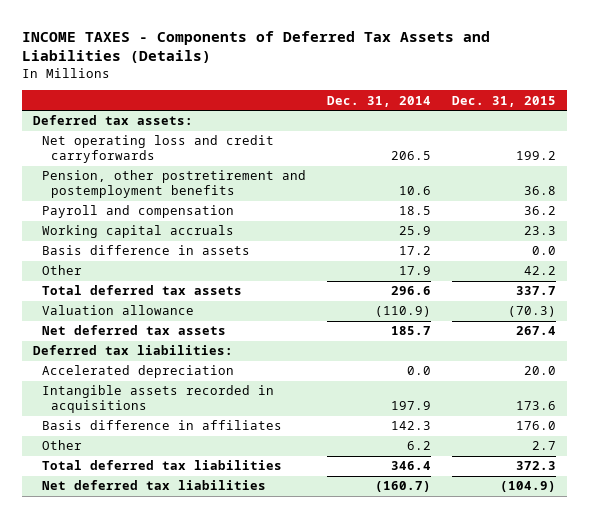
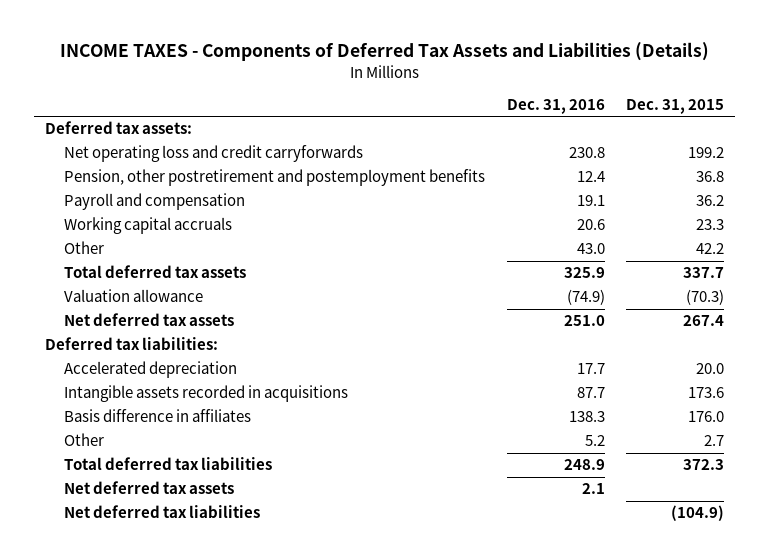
[327,95,432,107] Dec. 31, 2014 -> none
none -> [506,98,605,114] Dec. 31, 2016
[41,245,250,256] Basis difference in assets -> none
none -> [64,481,235,495] Net deferred tax assets

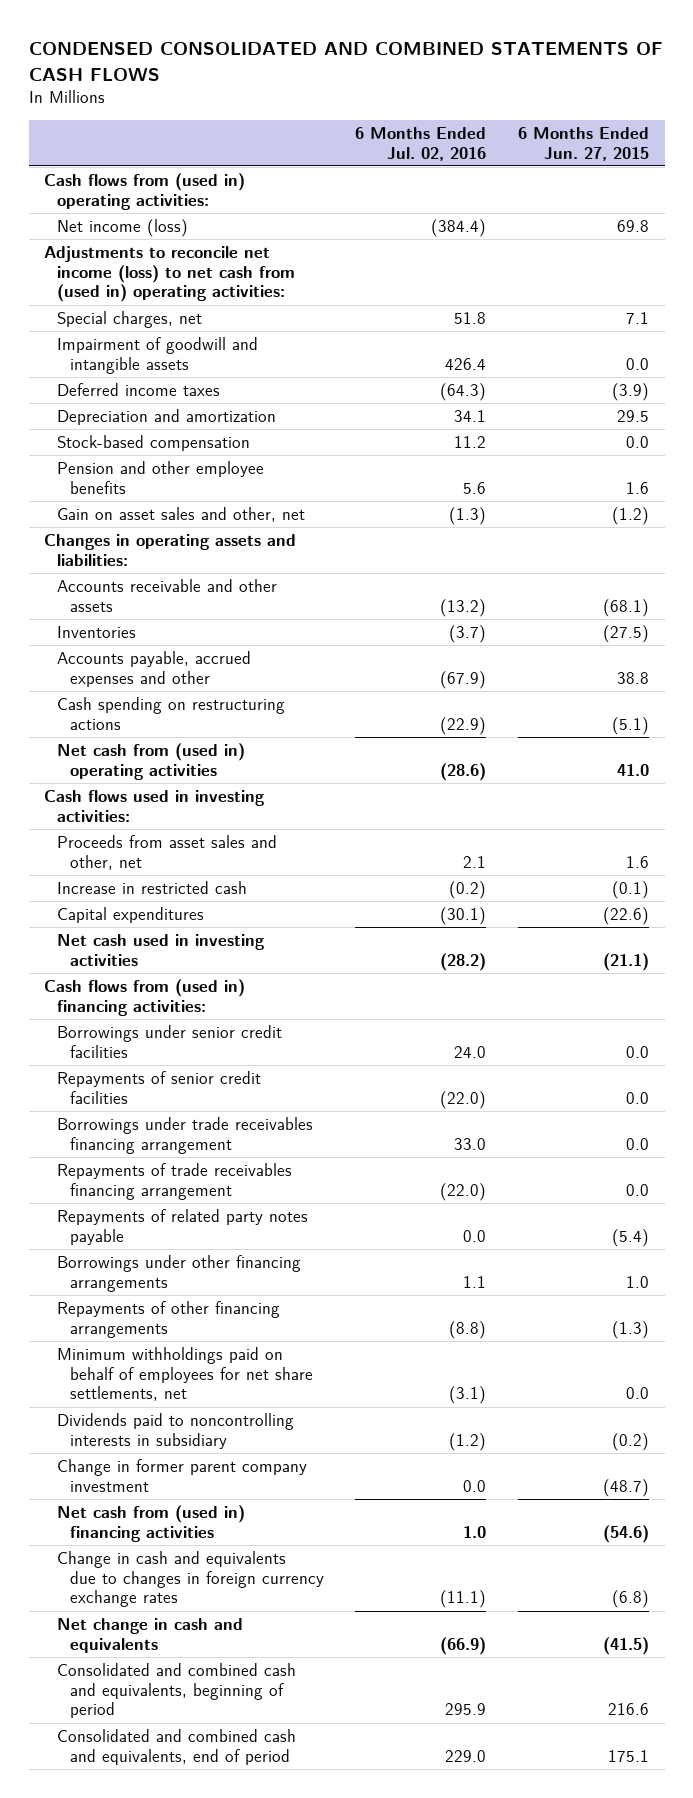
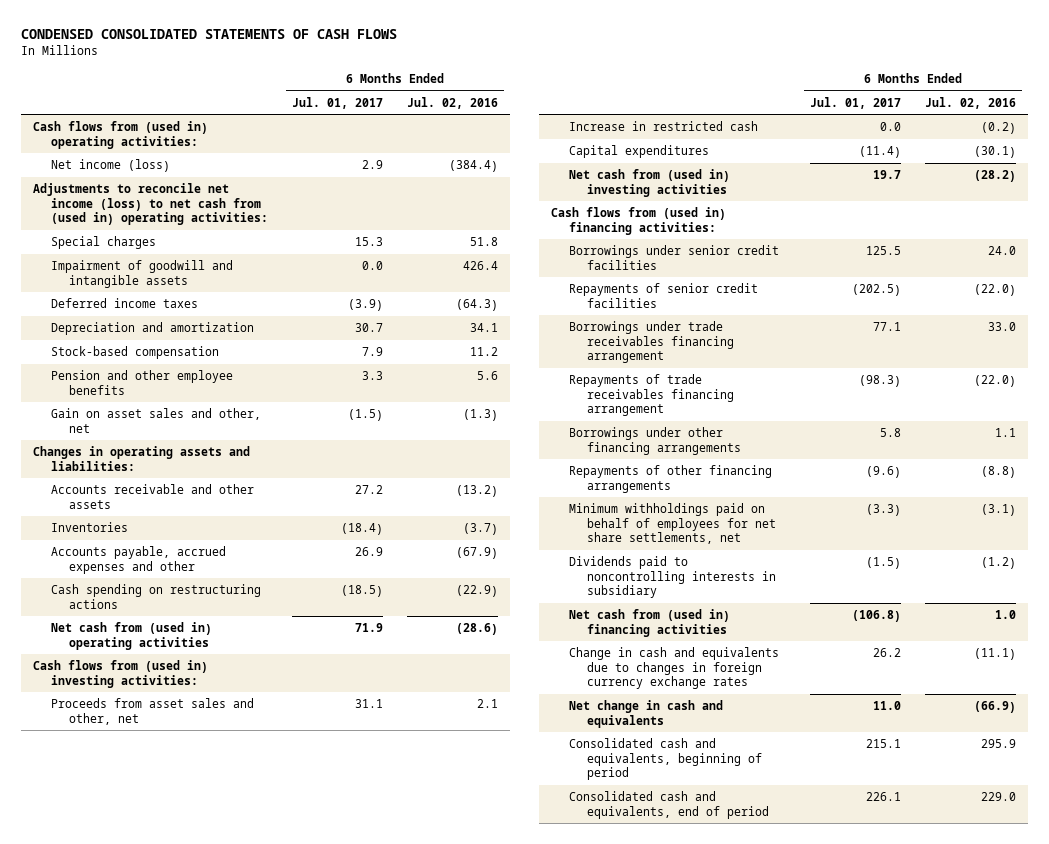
[28,41,663,81] CONDENSED CONSOLIDATED AND COMBINED STATEMENTS OF CASH FLOWS -> [21,29,398,40] CONDENSED CONSOLIDATED STATEMENTS OF CASH FLOWS
[518,126,650,161] 6 Months Ended Jun. 27, 2015 -> none
none -> [291,96,383,109] Jul. 01, 2017
[57,311,203,329] Special charges, net -> [50,236,156,250] Special charges
[44,790,266,822] Cash flows used in investing activities: -> [33,660,209,688] Cash flows from (used in) investing activities:
[57,934,266,966] Net cash used in investing activities -> [568,169,730,197] Net cash from (used in) investing activities
[57,1209,309,1245] Repayments of related party notes payable -> none
[57,1459,308,1492] Change in former parent company investment -> none
[57,1663,297,1719] Consolidated and combined cash and equivalents, beginning of period -> [568,738,762,781] Consolidated cash and equivalents, beginning of period
[57,1729,297,1765] Consolidated and combined cash and equivalents, end of period -> [568,791,769,819] Consolidated cash and equivalents, end of period

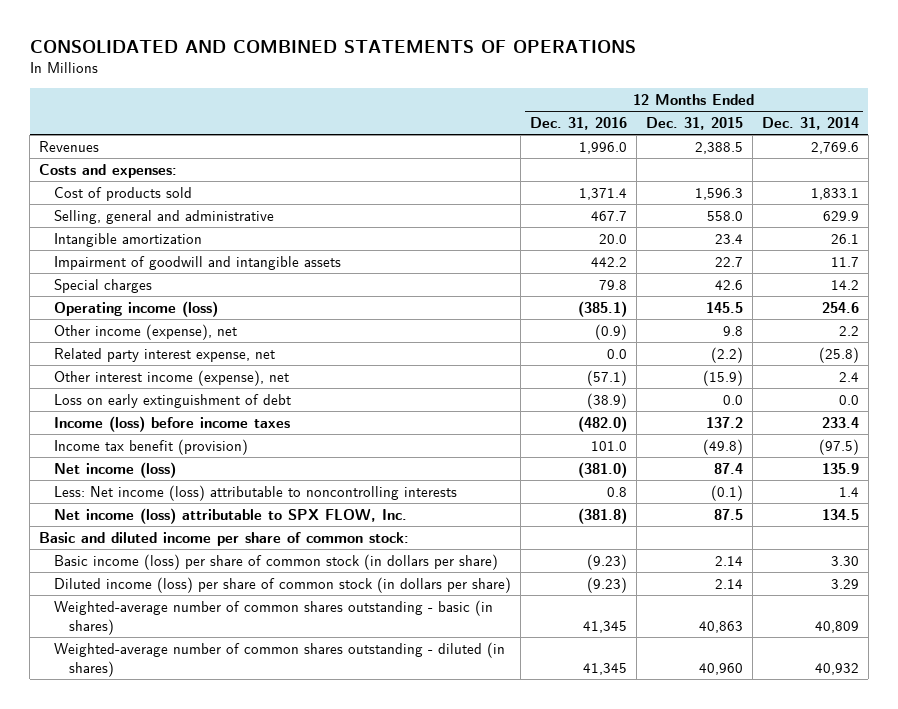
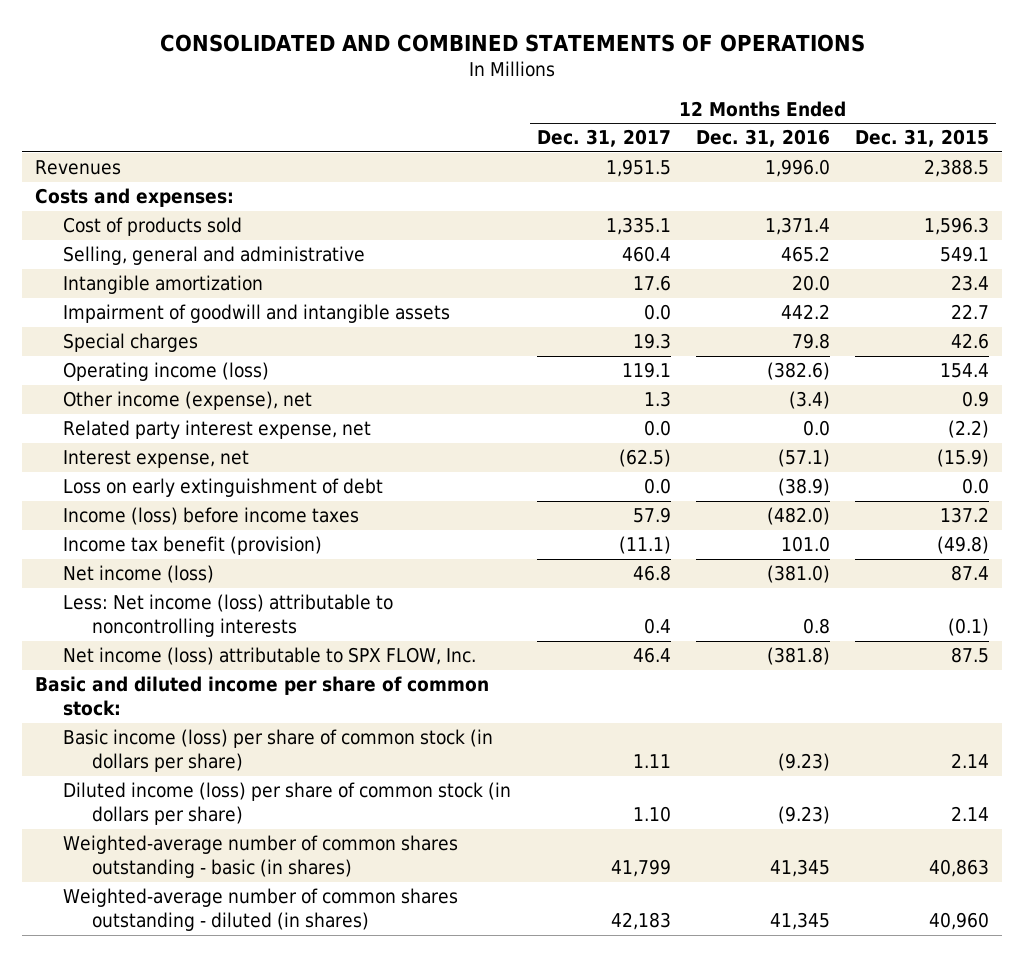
[761,117,859,131] Dec. 31, 2014 -> none
none -> [536,129,671,148] Dec. 31, 2017
[590,210,627,221] 467.7 -> [781,246,831,263] 465.2
[706,210,743,221] 558.0 -> [940,246,990,263] 549.1
[577,300,627,317] (385.1) -> [767,362,831,381] (382.6)
[705,301,743,313] 145.5 -> [940,363,990,379] 154.4
[594,323,627,340] (0.9) -> [789,391,831,410] (3.4)
[722,325,743,336] 9.8 -> [962,391,990,408] 0.9
[53,369,289,386] Other interest income (expense), net -> [63,450,250,469] Interest expense, net

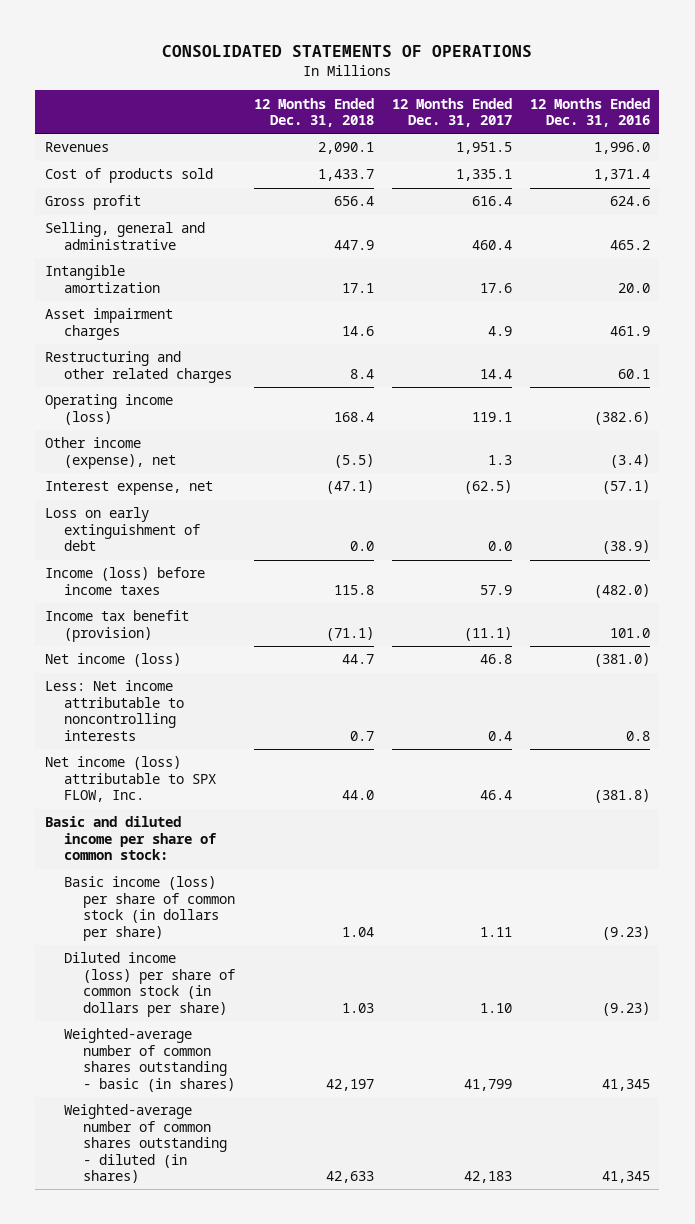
[160,33,866,52] CONSOLIDATED AND COMBINED STATEMENTS OF OPERATIONS -> [162,45,533,58] CONSOLIDATED STATEMENTS OF OPERATIONS
[855,129,990,148] Dec. 31, 2015 -> none
none -> [253,97,374,128] 12 Months Ended Dec. 31, 2018
[34,188,234,208] Costs and expenses: -> none
none -> [44,195,141,211] Gross profit
[63,304,451,324] Impairment of goodwill and intangible assets -> none
[63,333,199,353] Special charges -> none
none -> [44,308,173,340] Asset impairment charges
none -> [44,351,232,383] Restructuring and other related charges
[63,420,372,440] Related party interest expense, net -> none
[63,594,394,638] Less: Net income (loss) attributable to noncontrolling interests -> [44,680,184,741] Less: Net income attributable to noncontrolling interests

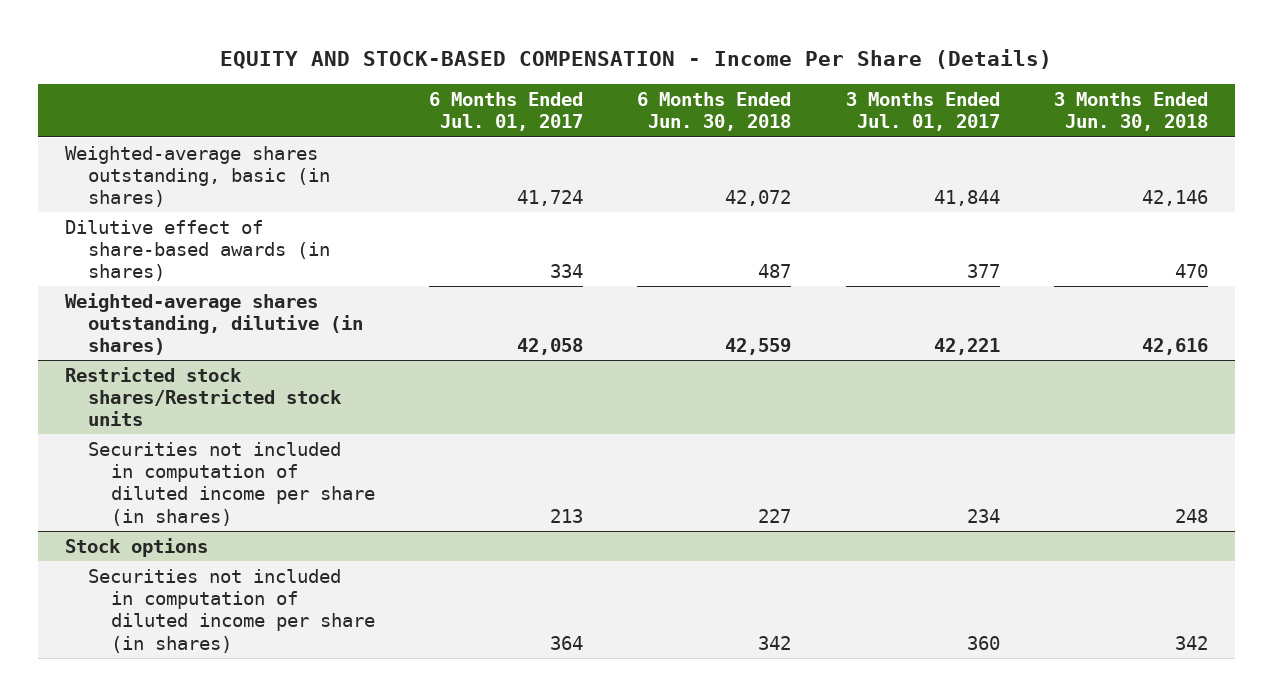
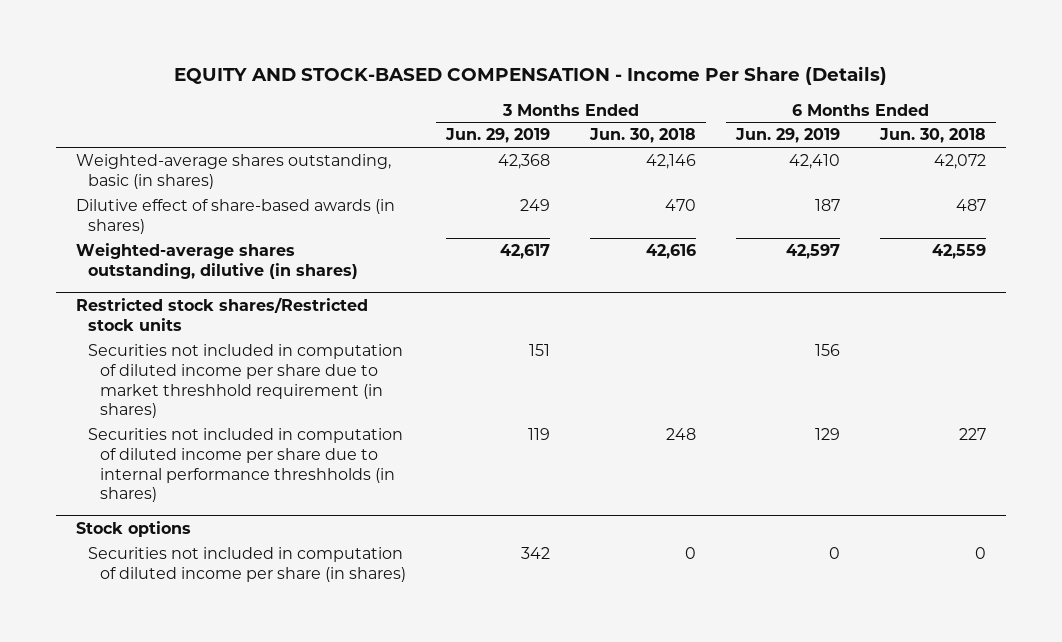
[428,92,583,132] 6 Months Ended Jul. 01, 2017 -> none
[845,92,1000,132] 3 Months Ended Jul. 01, 2017 -> none
none -> [444,128,550,144] Jun. 29, 2019
none -> [734,128,840,144] Jun. 29, 2019
none -> [87,344,403,419] Securities not included in computation of diluted income per share due to market threshhold requirement (in shares)
[87,441,375,526] Securities not included in computation of diluted income per share (in shares) -> [87,428,403,503] Securities not included in computation of diluted income per share due to internal performance threshholds (in shares)
[758,635,792,650] 342 -> [974,547,986,560] 0
[1175,635,1209,650] 342 -> [684,547,696,560] 0

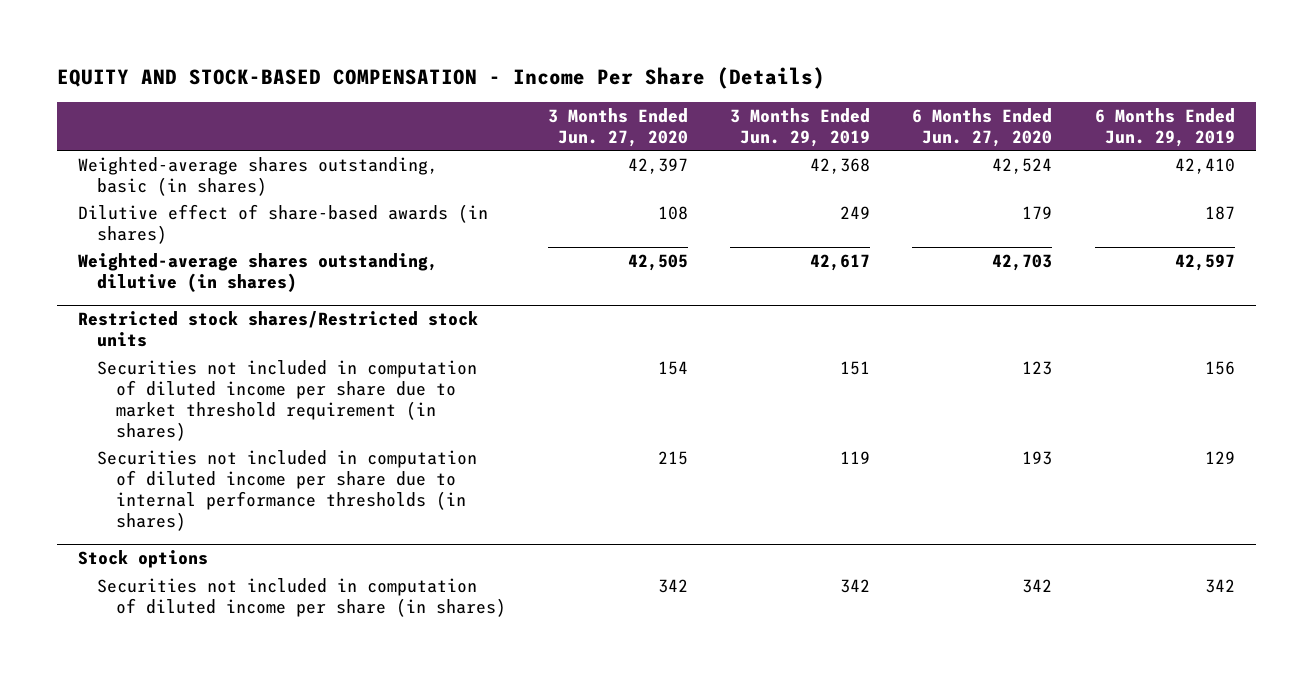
[588,128,696,144] Jun. 30, 2018 -> none
[878,128,986,144] Jun. 30, 2018 -> none
none -> [547,107,688,147] 3 Months Ended Jun. 27, 2020
none -> [912,107,1053,147] 6 Months Ended Jun. 27, 2020
[87,344,403,419] Securities not included in computation of diluted income per share due to market threshhold requirement (in shares) -> [96,359,477,441] Securities not included in computation of diluted income per share due to market threshold requirement (in shares)
[87,428,403,503] Securities not included in computation of diluted income per share due to internal performance threshholds (in shares) -> [96,449,477,531] Securities not included in computation of diluted income per share due to internal performance thresholds (in shares)
[828,547,840,560] 0 -> [1204,578,1235,593] 342

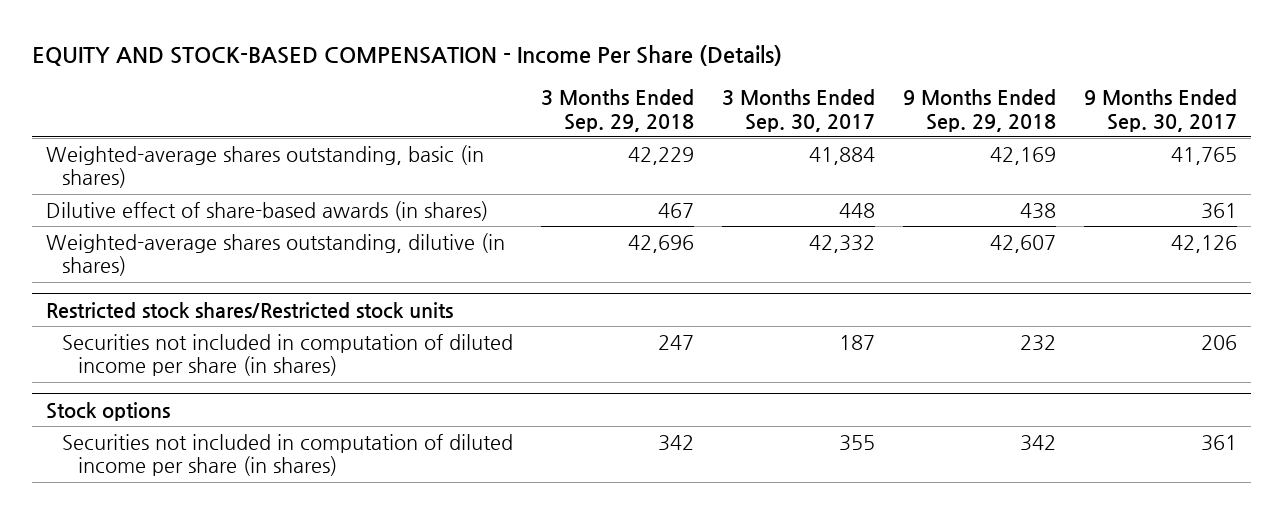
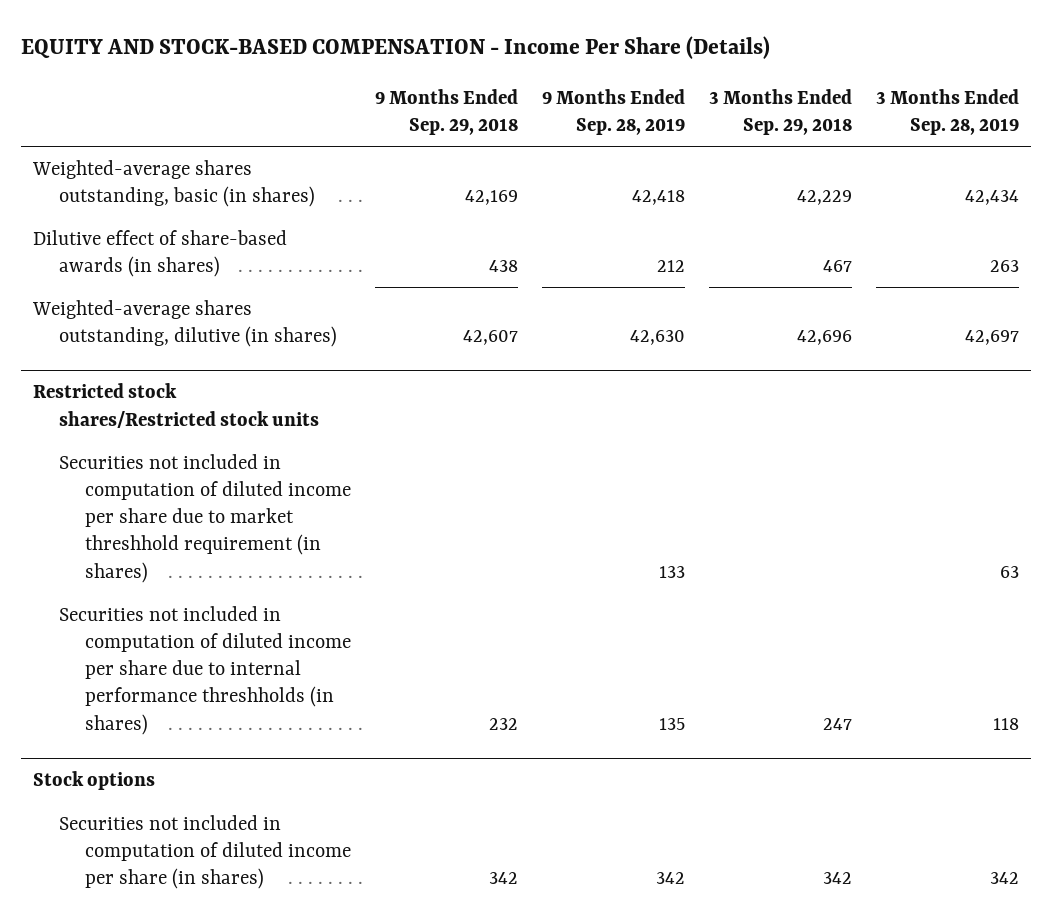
[722,89,876,132] 3 Months Ended Sep. 30, 2017 -> none
[1084,89,1238,132] 9 Months Ended Sep. 30, 2017 -> none
none -> [542,88,686,135] 9 Months Ended Sep. 28, 2019
none -> [876,88,1020,135] 3 Months Ended Sep. 28, 2019
none -> [58,453,352,583] Securities not included in computation of diluted income per share due to market threshhold requirement (in shares)
[61,333,513,377] Securities not included in computation of diluted income per share (in shares) -> [58,605,352,735] Securities not included in computation of diluted income per share due to internal performance threshholds (in shares)

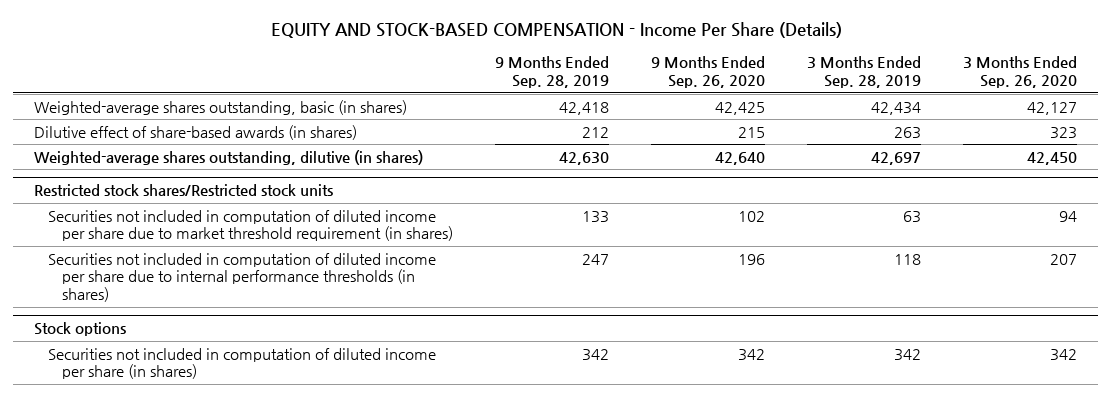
[375,88,519,135] 9 Months Ended Sep. 29, 2018 -> none
[709,88,853,135] 3 Months Ended Sep. 29, 2018 -> none
none -> [651,56,766,89] 9 Months Ended Sep. 26, 2020
none -> [963,56,1078,89] 3 Months Ended Sep. 26, 2020
[58,453,352,583] Securities not included in computation of diluted income per share due to market threshhold requirement (in shares) -> [47,209,453,242] Securities not included in computation of diluted income per share due to market threshold requirement (in shares)
[58,605,352,735] Securities not included in computation of diluted income per share due to internal performance threshholds (in shares) -> [47,252,436,303] Securities not included in computation of diluted income per share due to internal performance thresholds (in shares)
[659,717,686,730] 135 -> [582,253,610,265] 247

